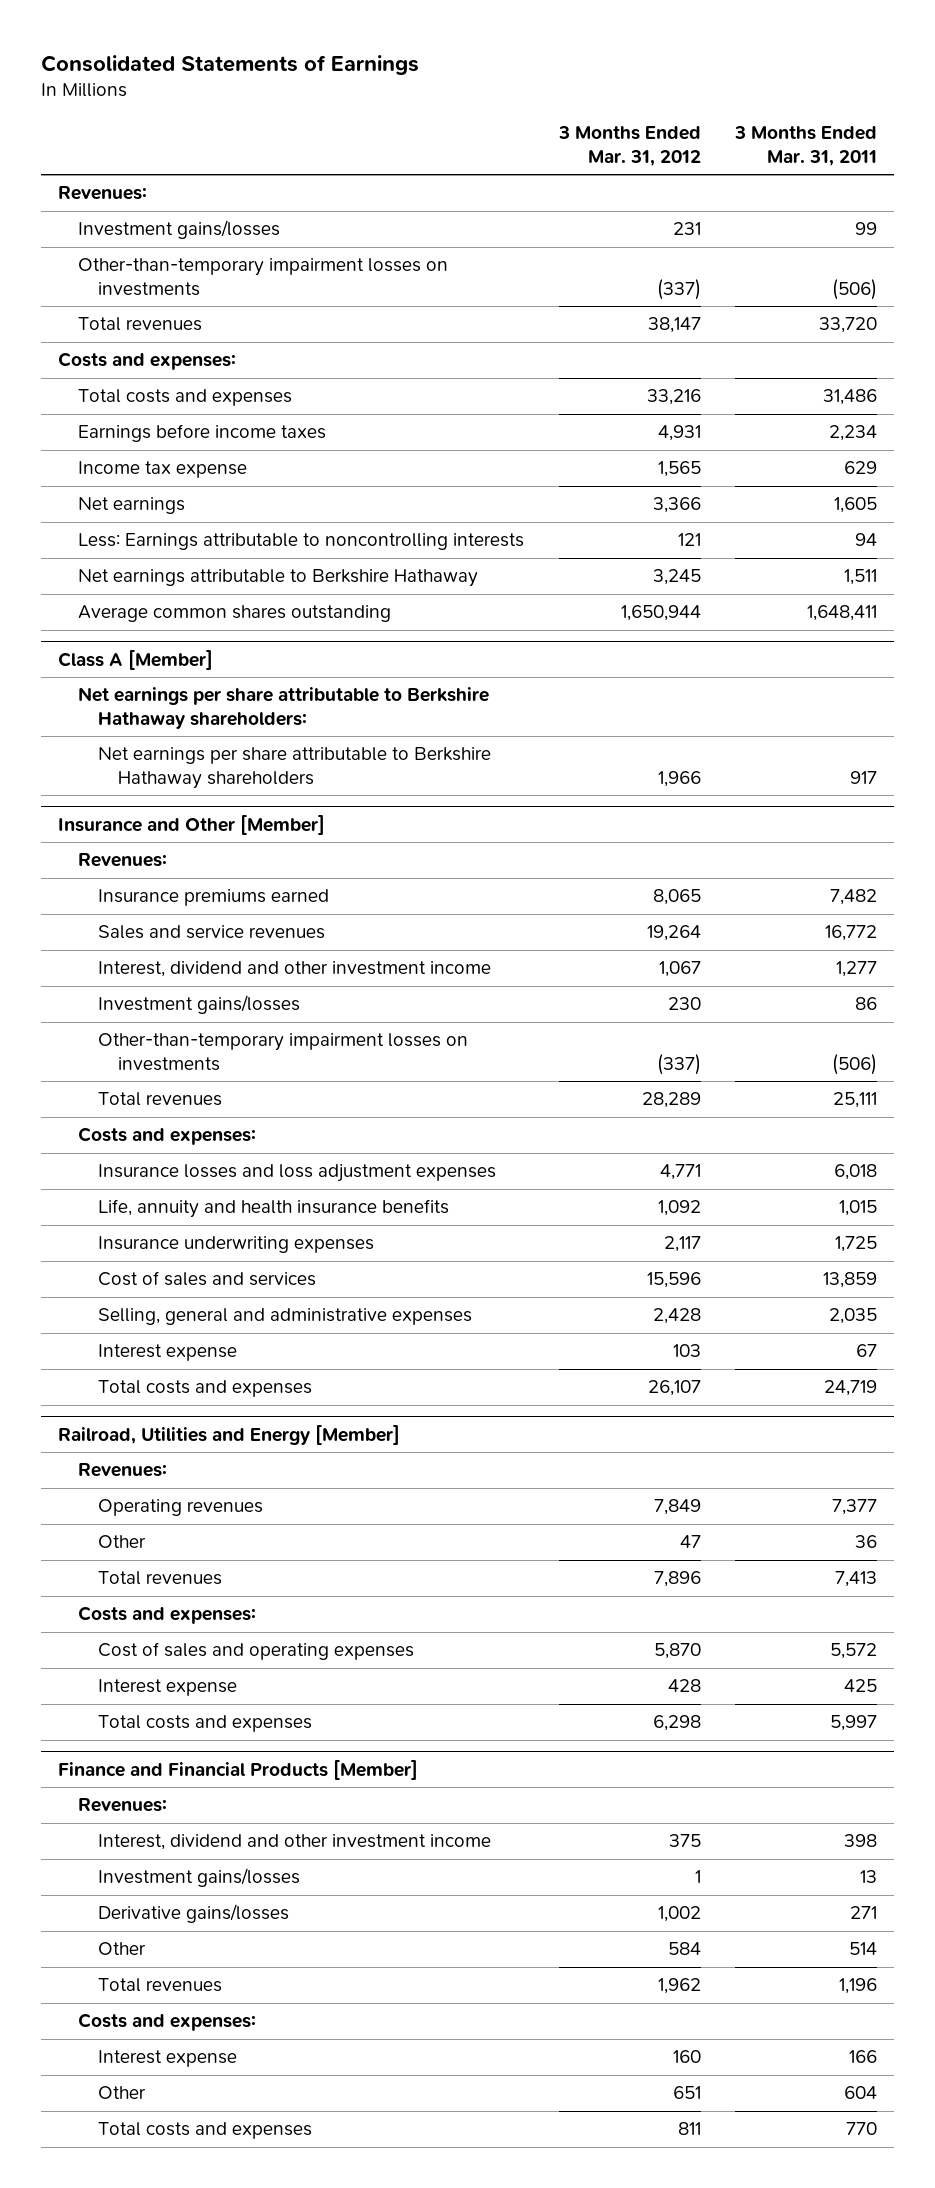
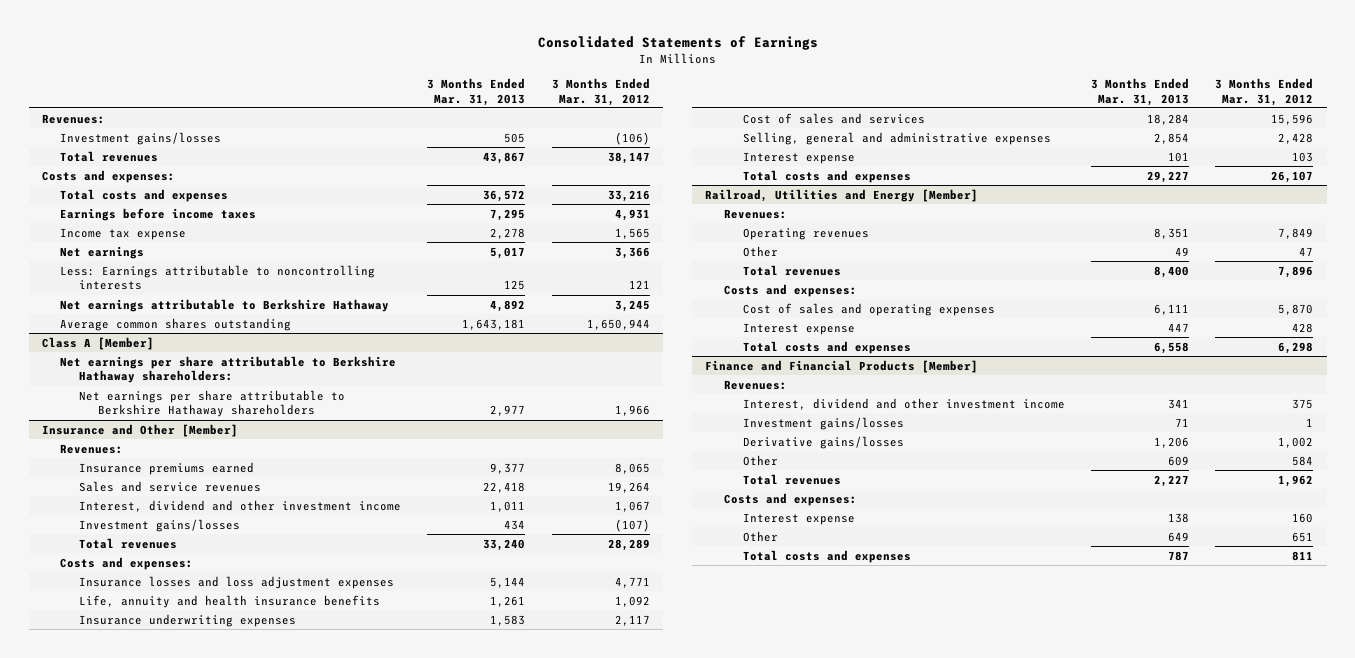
[733,126,877,167] 3 Months Ended Mar. 31, 2011 -> none
none -> [427,77,526,106] 3 Months Ended Mar. 31, 2013
[78,258,449,296] Other-than-temporary impairment losses on investments -> none
[672,222,701,236] 231 -> [614,131,650,145] (106)
[98,1033,469,1071] Other-than-temporary impairment losses on investments -> none
[667,997,701,1011] 230 -> [614,518,650,532] (107)

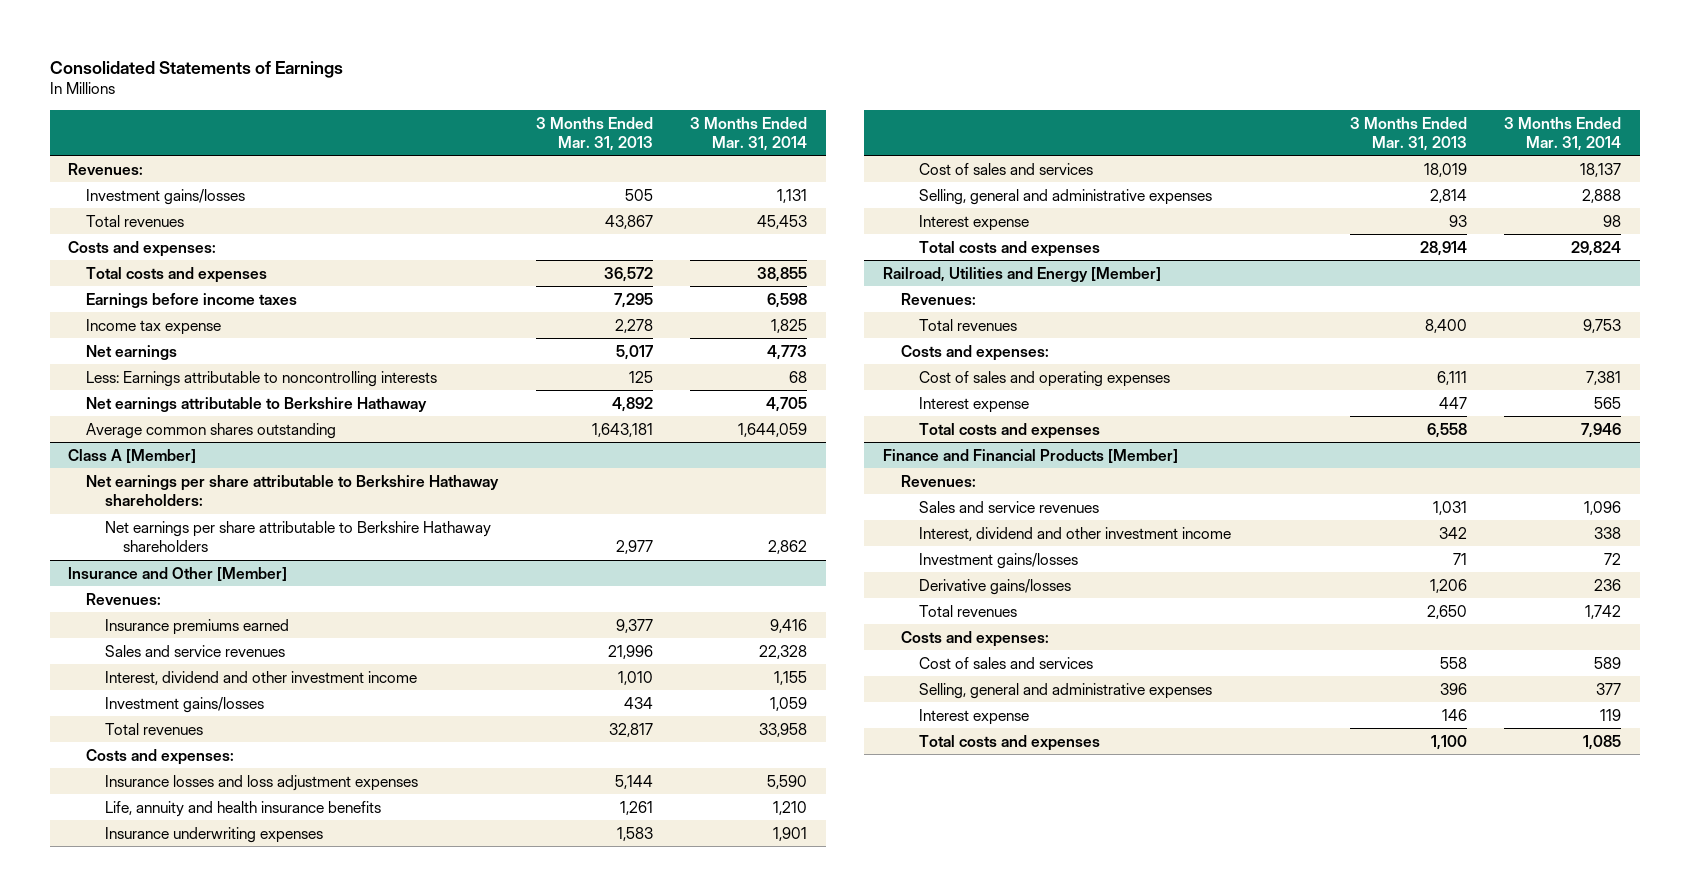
[551,77,650,106] 3 Months Ended Mar. 31, 2012 -> none
none -> [689,116,807,151] 3 Months Ended Mar. 31, 2014
[483,481,526,493] 22,418 -> [607,644,653,659] 21,996
[490,500,526,512] 1,011 -> [617,670,653,685] 1,010
[483,538,526,551] 33,240 -> [608,722,653,737] 32,817
[1147,113,1190,125] 18,284 -> [1423,162,1467,177] 18,019
[1154,132,1190,144] 2,854 -> [1429,188,1467,203] 2,814
[1168,151,1190,162] 101 -> [1448,214,1467,227] 93
[1147,170,1190,183] 29,227 -> [1419,240,1467,256] 28,914
[742,227,869,240] Operating revenues -> none
[742,245,778,257] Other -> none
none -> [918,500,1099,513] Sales and service revenues
[1168,398,1190,409] 341 -> [1438,526,1467,539] 342
[742,454,778,466] Other -> none
[1154,474,1190,487] 2,227 -> [1426,604,1467,619] 2,650
[742,530,778,542] Other -> none
none -> [918,656,1093,669] Cost of sales and services
none -> [918,682,1212,699] Selling, general and administrative expenses
[1168,512,1190,523] 138 -> [1441,708,1467,721] 146
[1168,550,1190,561] 787 -> [1430,734,1467,750] 1,100

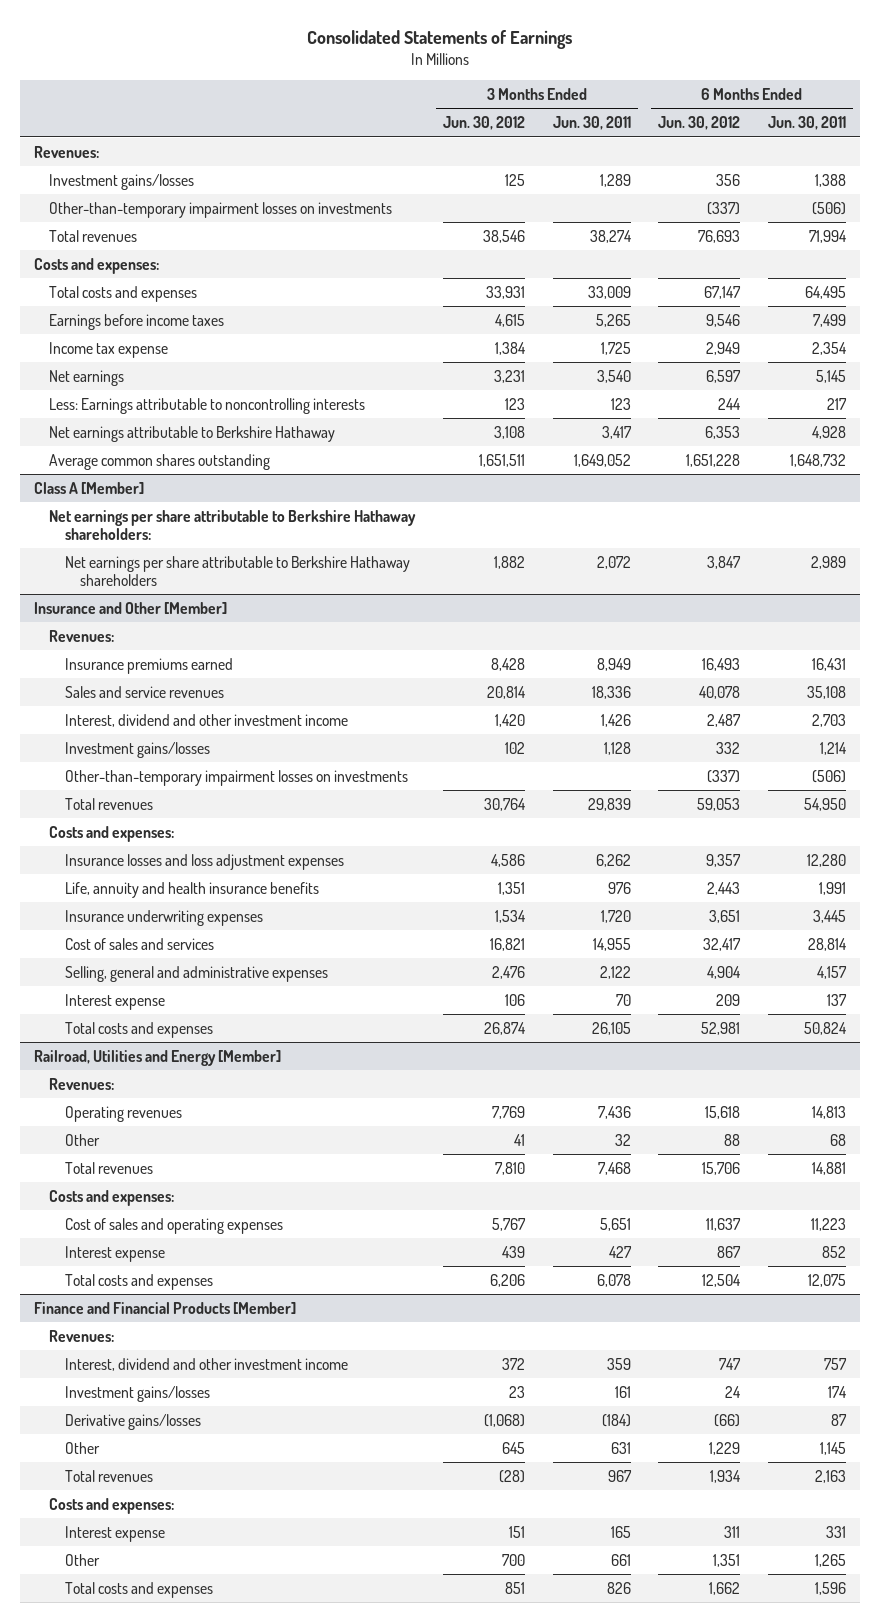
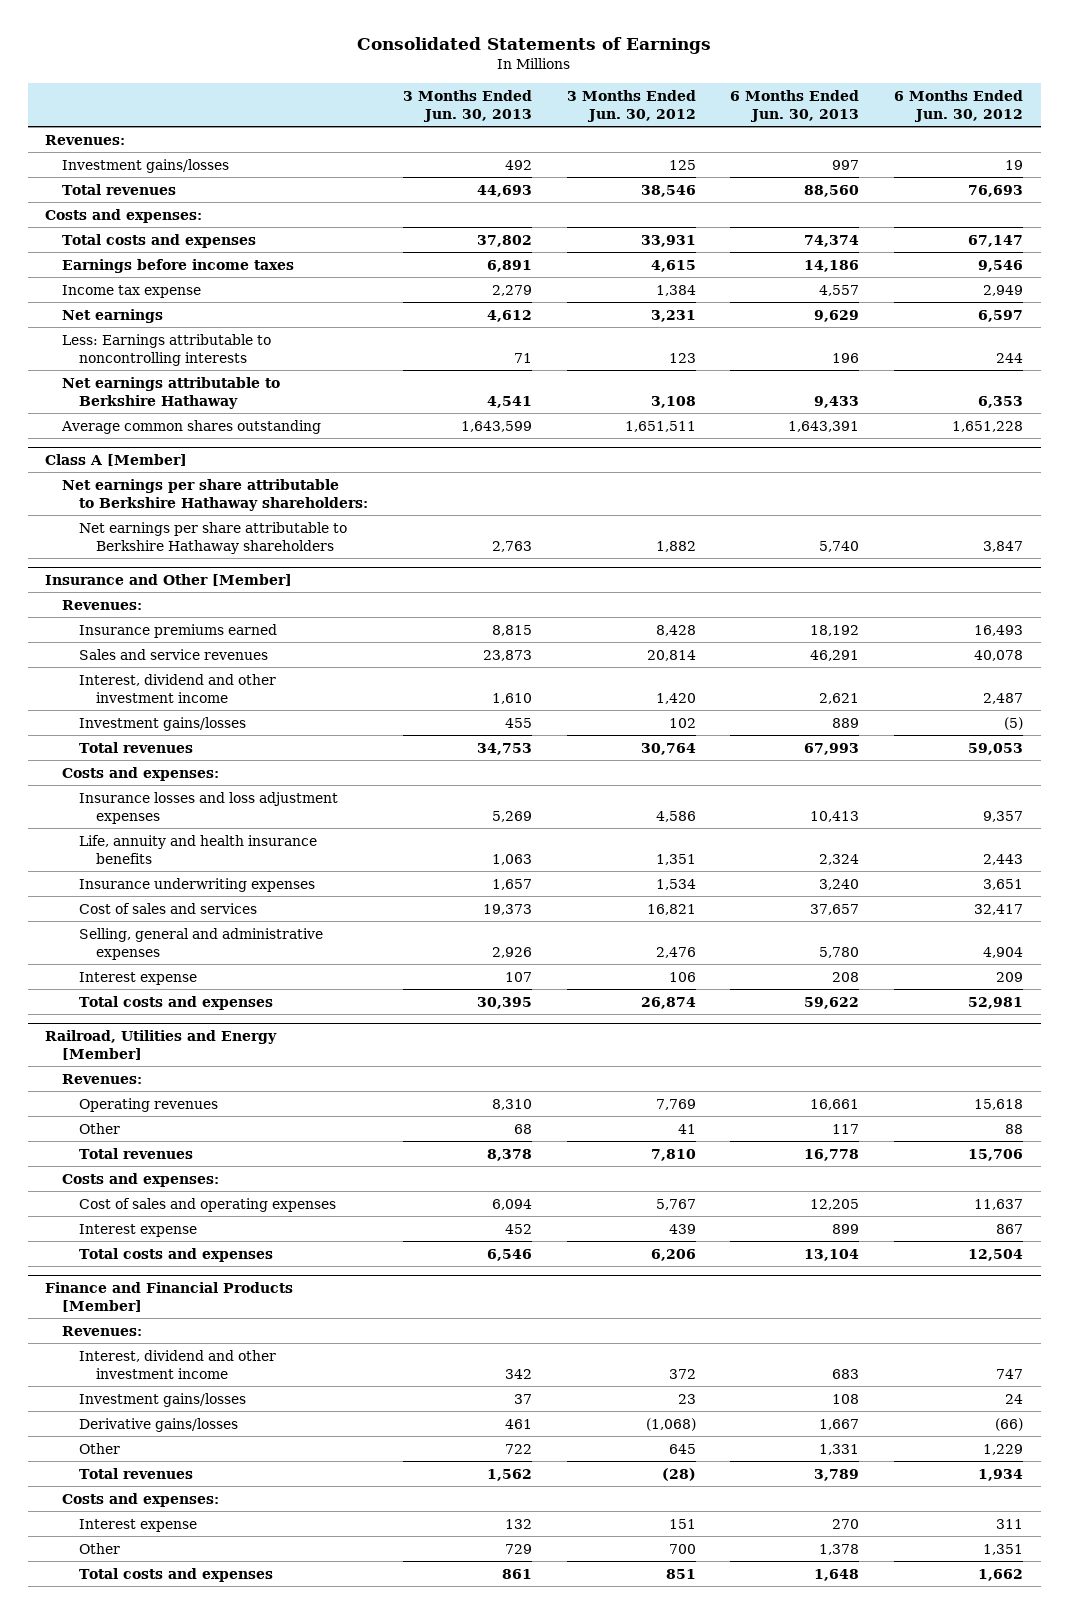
[552,116,631,131] Jun. 30, 2011 -> none
[767,116,846,131] Jun. 30, 2011 -> none
none -> [402,89,532,122] 3 Months Ended Jun. 30, 2013
none -> [730,89,860,122] 6 Months Ended Jun. 30, 2013
[49,201,393,218] Other-than-temporary impairment losses on investments -> none
[716,173,741,186] 356 -> [1005,159,1024,170] 19
[64,769,408,786] Other-than-temporary impairment losses on investments -> none
[716,741,741,754] 332 -> [1004,716,1024,730] (5)

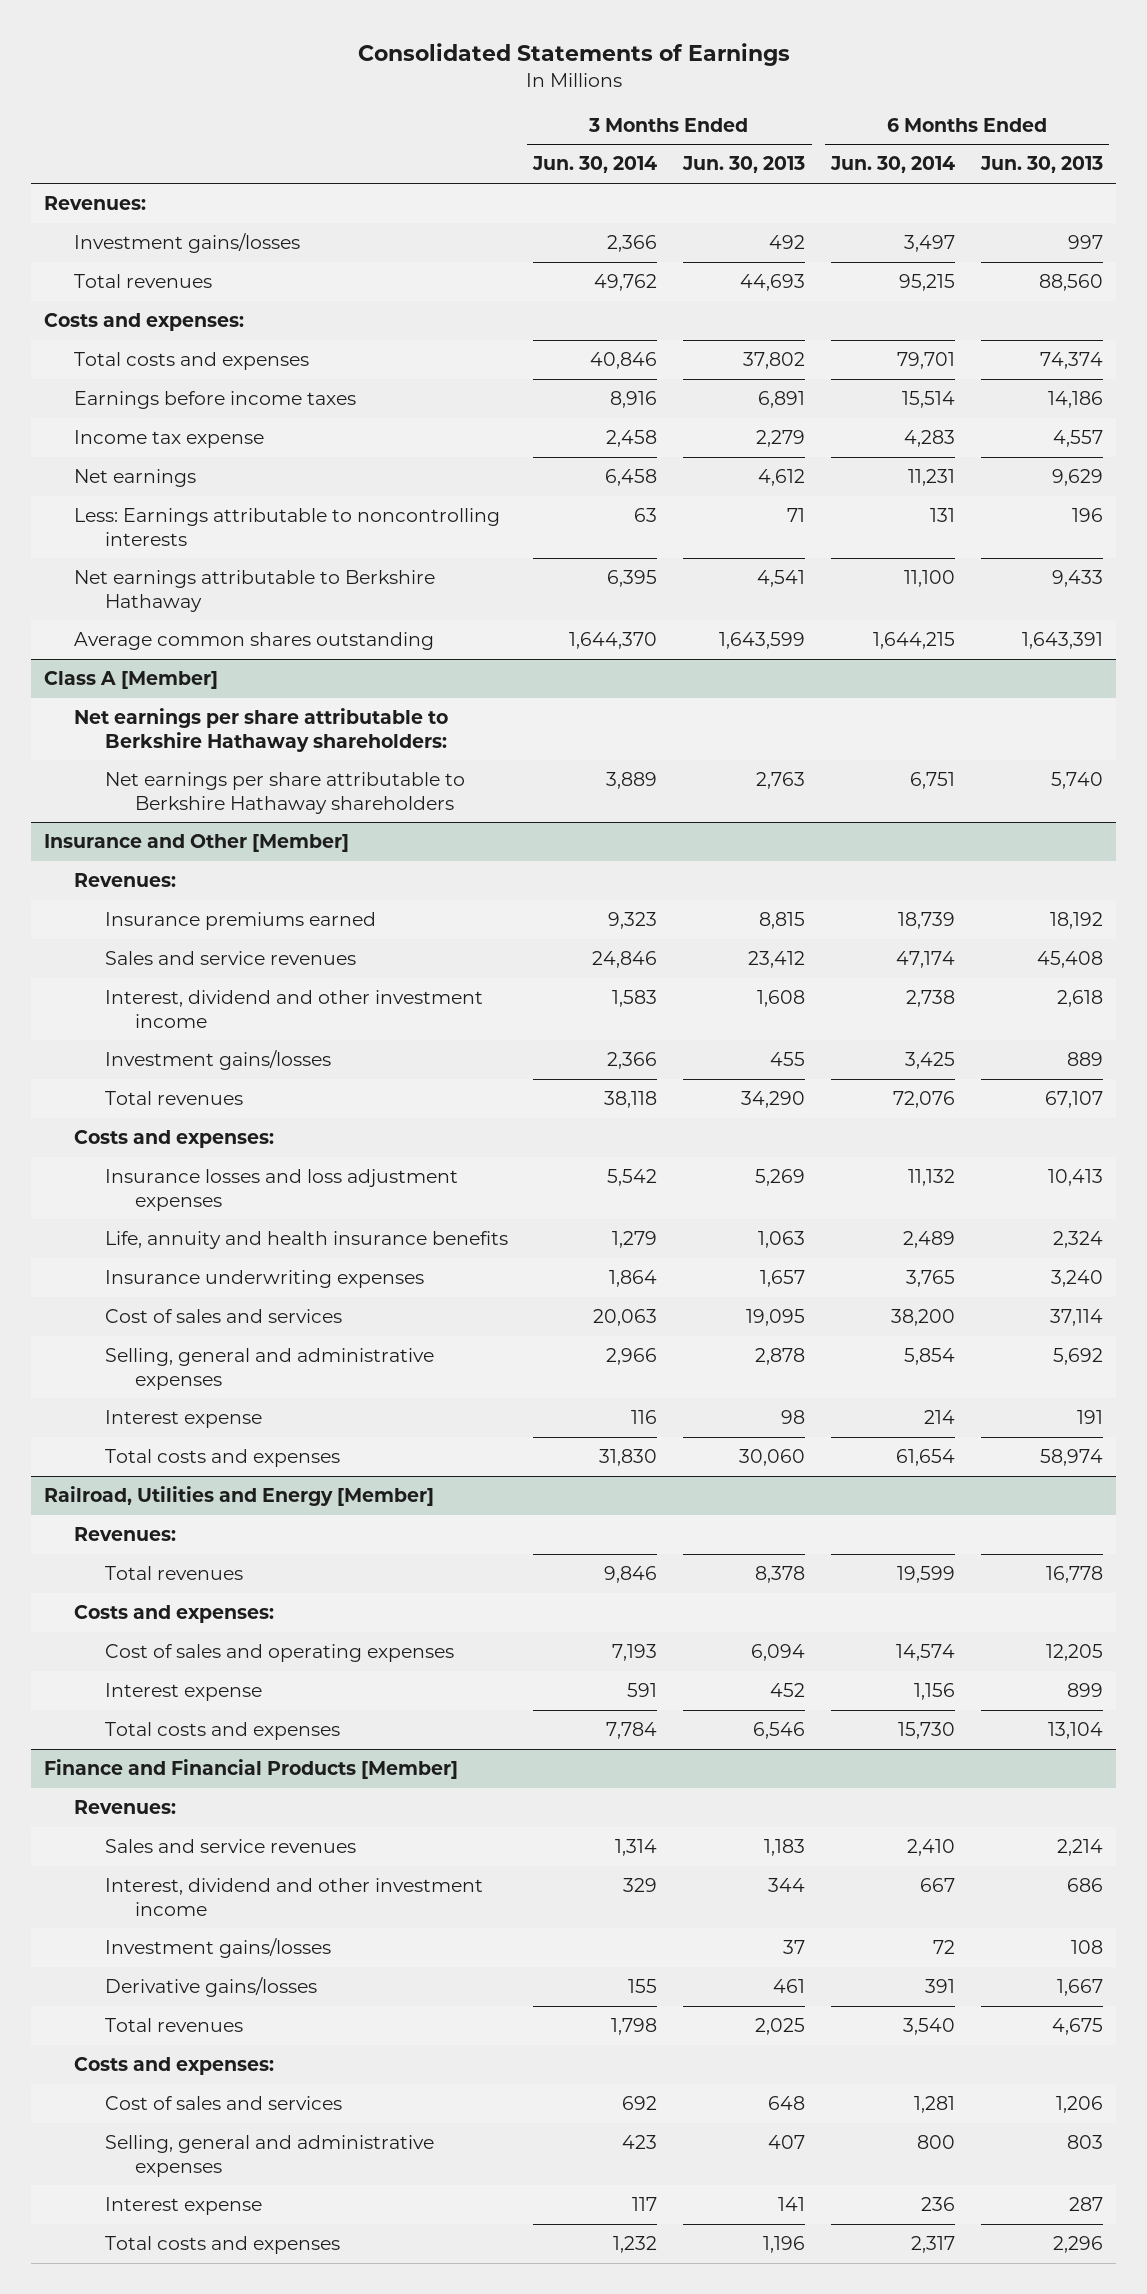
[566,89,696,122] 3 Months Ended Jun. 30, 2012 -> none
[894,89,1024,122] 6 Months Ended Jun. 30, 2012 -> none
none -> [532,156,658,174] Jun. 30, 2014
none -> [830,156,956,174] Jun. 30, 2014
[482,649,532,661] 23,873 -> [748,950,806,968] 23,412
[810,649,860,661] 46,291 -> [1036,950,1103,968] 45,408
[491,692,532,704] 1,610 -> [757,989,806,1007] 1,608
[819,692,860,704] 2,621 -> [1056,989,1103,1007] 2,618
[476,742,532,755] 34,753 -> [741,1090,806,1108] 34,290
[804,742,860,755] 67,993 -> [1044,1090,1103,1108] 67,107
[482,903,532,915] 19,373 -> [746,1308,806,1326] 19,095
[810,903,860,915] 37,657 -> [1049,1308,1103,1326] 37,114
[491,946,532,958] 2,926 -> [755,1347,806,1365] 2,878
[819,946,860,958] 5,780 -> [1052,1347,1103,1365] 5,692
[504,971,532,982] 107 -> [781,1409,806,1424] 98
[832,971,860,982] 208 -> [1076,1409,1103,1424] 191
[476,996,532,1009] 30,395 -> [739,1448,806,1466] 30,060
[804,996,860,1009] 59,622 -> [1039,1448,1103,1466] 58,974
[78,1097,218,1112] Operating revenues -> none
[78,1122,120,1134] Other -> none
none -> [104,1838,356,1853] Sales and service revenues
[504,1368,532,1379] 342 -> [768,1877,806,1892] 344
[832,1368,860,1379] 683 -> [1066,1877,1103,1892] 686
[78,1442,120,1454] Other -> none
[486,1468,532,1481] 1,562 -> [755,2017,806,2035] 2,025
[814,1468,860,1481] 3,789 -> [1051,2017,1103,2035] 4,675
[78,1542,120,1554] Other -> none
none -> [104,2095,342,2110] Cost of sales and services
none -> [104,2134,434,2177] Selling, general and administrative expenses
[504,1518,532,1529] 132 -> [778,2196,806,2211] 141
[832,1518,860,1529] 270 -> [1068,2196,1103,2211] 287
[501,1568,532,1579] 861 -> [763,2235,806,2253] 1,196
[814,1568,860,1581] 1,648 -> [1052,2235,1103,2253] 2,296

